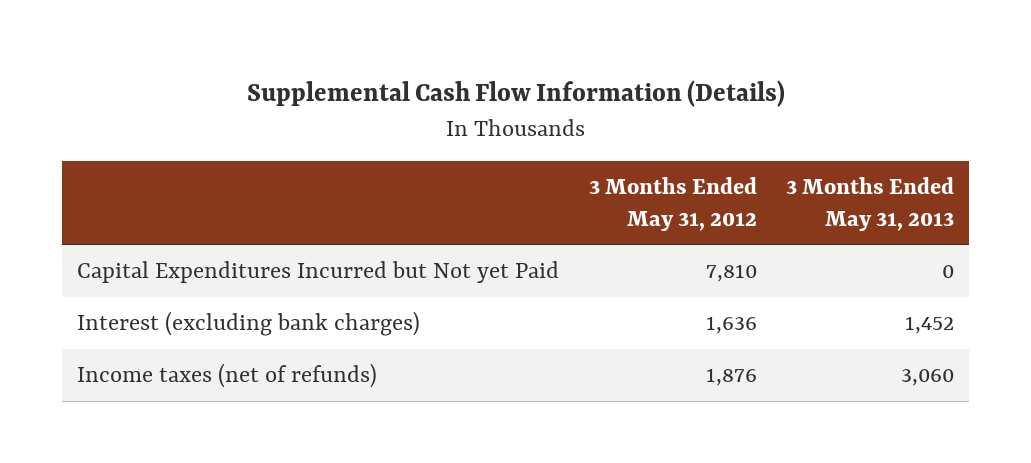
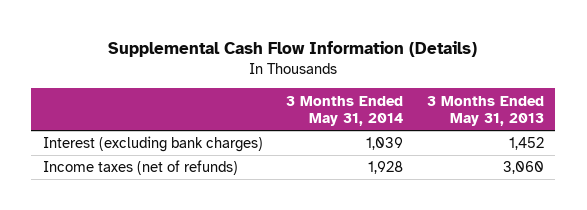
[588,177,757,231] 3 Months Ended May 31, 2012 -> none
none -> [286,95,404,127] 3 Months Ended May 31, 2014
[76,261,559,284] Capital Expenditures Incurred but Not yet Paid -> none

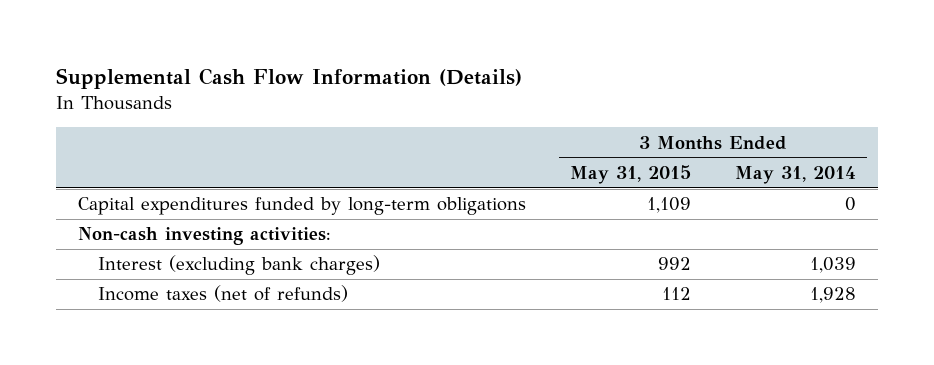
[426,95,544,127] 3 Months Ended May 31, 2013 -> none
none -> [569,165,691,185] May 31, 2015
none -> [77,197,526,216] Capital expenditures funded by long-term obligations
none -> [77,227,331,246] Non-cash investing activities:

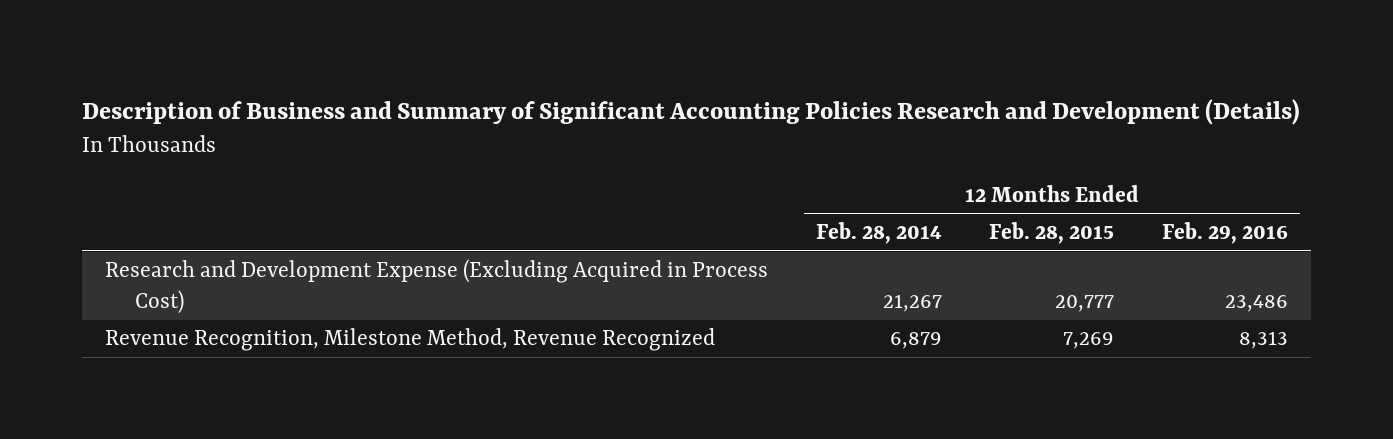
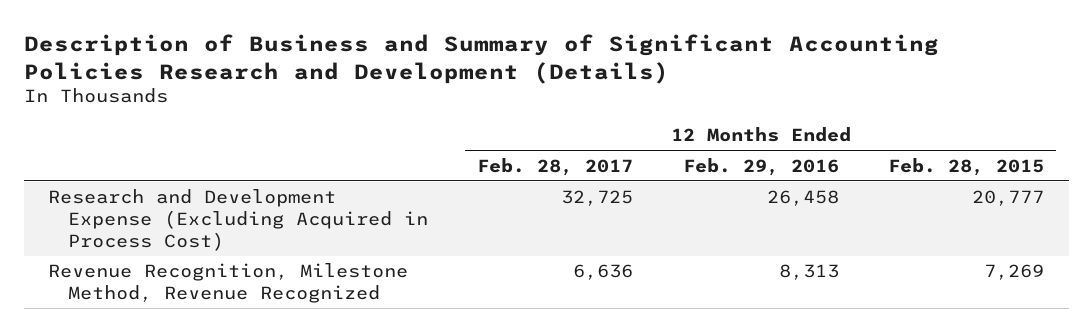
[815,222,942,245] Feb. 28, 2014 -> none
none -> [477,157,634,176] Feb. 28, 2017
[1224,295,1288,313] 23,486 -> [766,190,839,207] 26,458

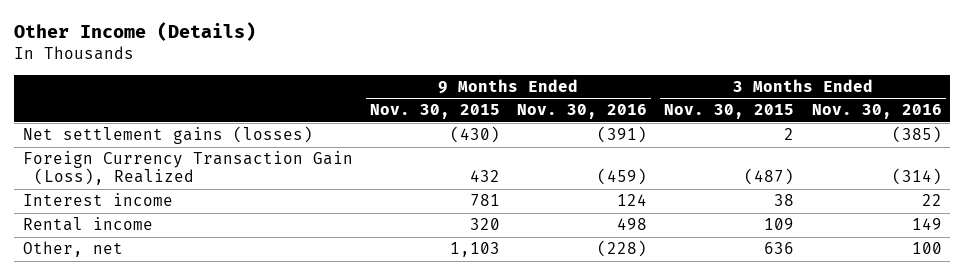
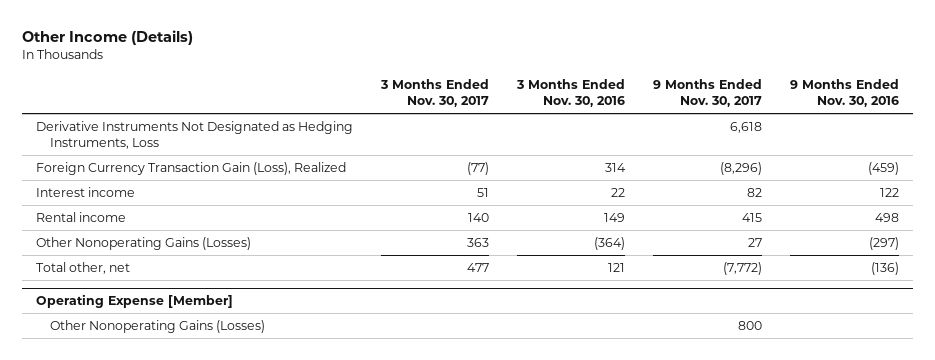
[369,104,500,120] Nov. 30, 2015 -> none
[664,104,795,120] Nov. 30, 2015 -> none
none -> [379,78,489,107] 3 Months Ended Nov. 30, 2017
none -> [652,78,762,107] 9 Months Ended Nov. 30, 2017
[22,126,313,145] Net settlement gains (losses) -> none
none -> [35,121,353,150] Derivative Instruments Not Designated as Hedging Instruments, Loss
[891,168,942,186] (314) -> [604,163,626,173] 314
[617,194,648,207] 124 -> [879,188,899,198] 122
none -> [35,237,251,251] Other Nonoperating Gains (Losses)
[22,241,123,258] Other, net -> [35,262,130,275] Total other, net
[597,240,648,258] (228) -> [870,262,899,276] (136)
[911,242,942,255] 100 -> [607,263,625,273] 121
none -> [35,294,233,309] Operating Expense [Member]
none -> [49,320,265,334] Other Nonoperating Gains (Losses)

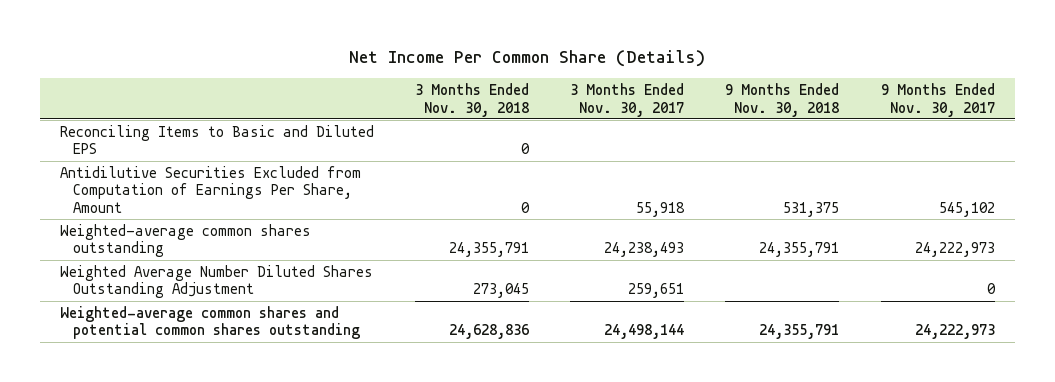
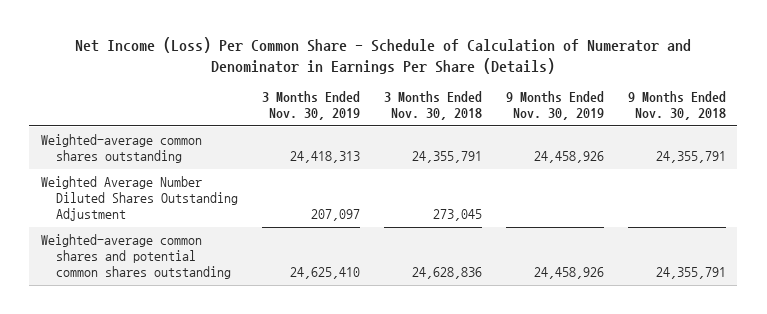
[349,50,706,68] Net Income Per Common Share (Details) -> [75,37,692,74] Net Income (Loss) Per Common Share - Schedule of Calculation of Numerator and Denominator in Earnings Per Share (Details)
[570,82,685,117] 3 Months Ended Nov. 30, 2017 -> none
[880,82,995,117] 9 Months Ended Nov. 30, 2017 -> none
none -> [262,91,361,121] 3 Months Ended Nov. 30, 2019
none -> [505,91,604,121] 9 Months Ended Nov. 30, 2019
[60,124,375,155] Reconciling Items to Basic and Diluted EPS -> none
[60,165,362,214] Antidilutive Securities Excluded from Computation of Earnings Per Share, Amount -> none

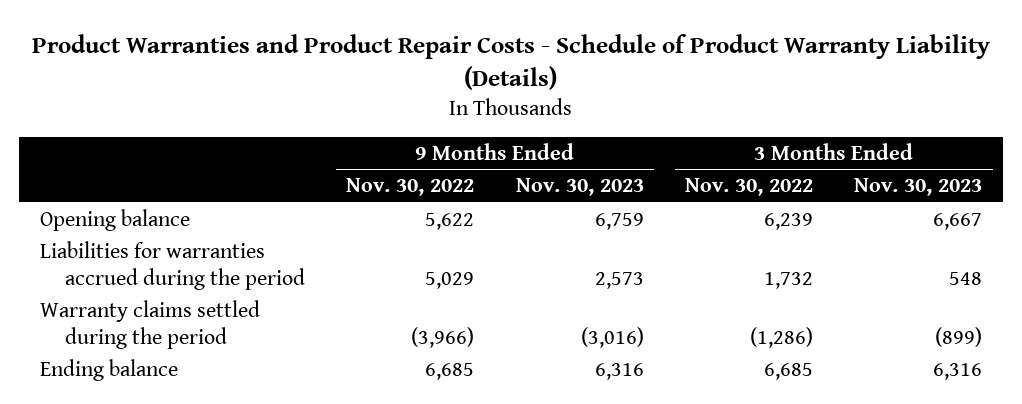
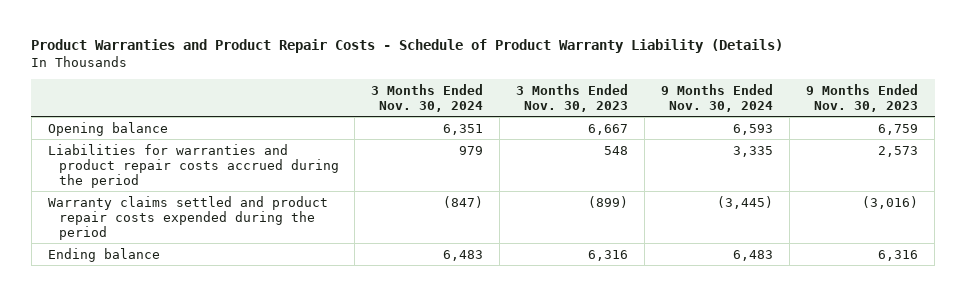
[346,178,475,197] Nov. 30, 2022 -> none
[684,178,813,197] Nov. 30, 2022 -> none
none -> [371,83,484,112] 3 Months Ended Nov. 30, 2024
none -> [661,83,774,112] 9 Months Ended Nov. 30, 2024
[39,240,305,290] Liabilities for warranties accrued during the period -> [47,143,339,188] Liabilities for warranties and product repair costs accrued during the period
[39,299,260,349] Warranty claims settled during the period -> [47,195,328,240] Warranty claims settled and product repair costs expended during the period

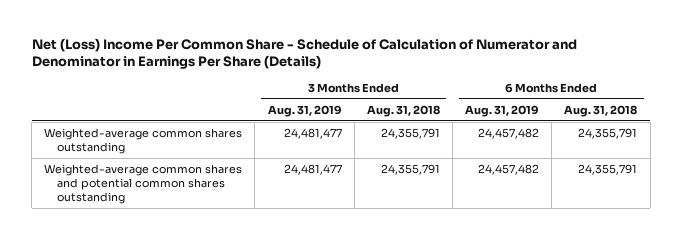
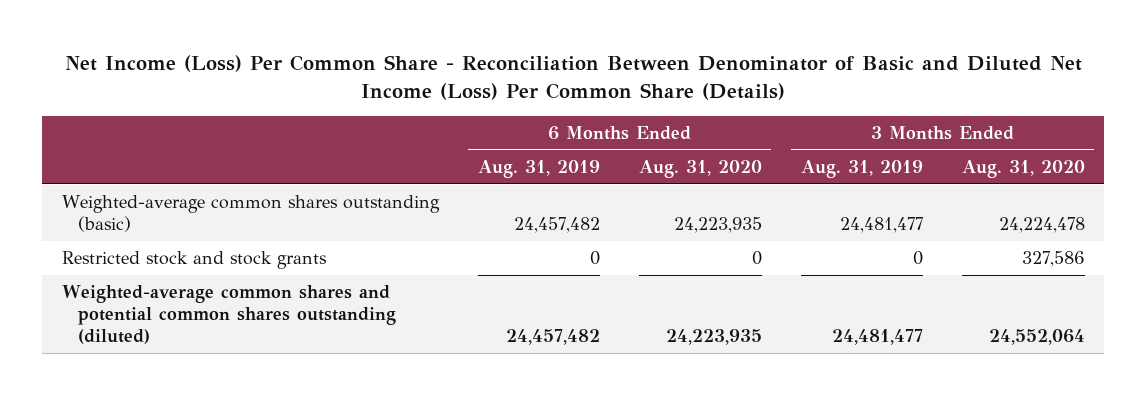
[31,37,577,70] Net (Loss) Income Per Common Share - Schedule of Calculation of Numerator and Denominator in Earnings Per Share (Details) -> [65,55,1083,100] Net Income (Loss) Per Common Share - Reconciliation Between Denominator of Basic and Diluted Net Income (Loss) Per Common Share (Details)
[366,104,440,117] Aug. 31, 2018 -> none
[564,104,638,117] Aug. 31, 2018 -> none
none -> [638,159,762,178] Aug. 31, 2020
none -> [961,159,1085,178] Aug. 31, 2020
[44,127,243,154] Weighted-average common shares outstanding -> [61,195,440,233] Weighted-average common shares outstanding (basic)
none -> [61,251,327,270] Restricted stock and stock grants
[44,163,243,205] Weighted-average common shares and potential common shares outstanding -> [61,285,397,345] Weighted-average common shares and potential common shares outstanding (diluted)

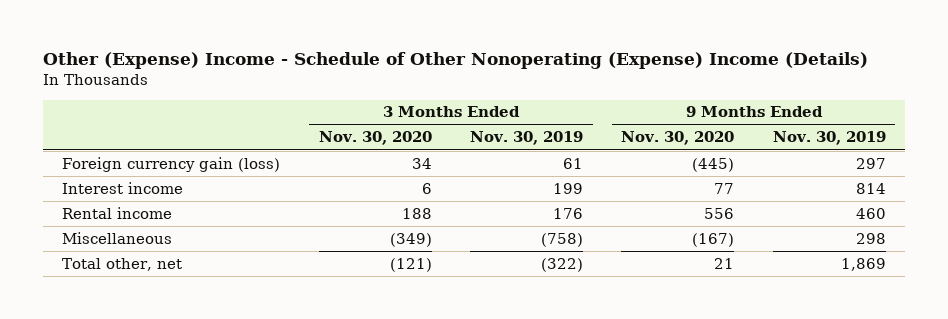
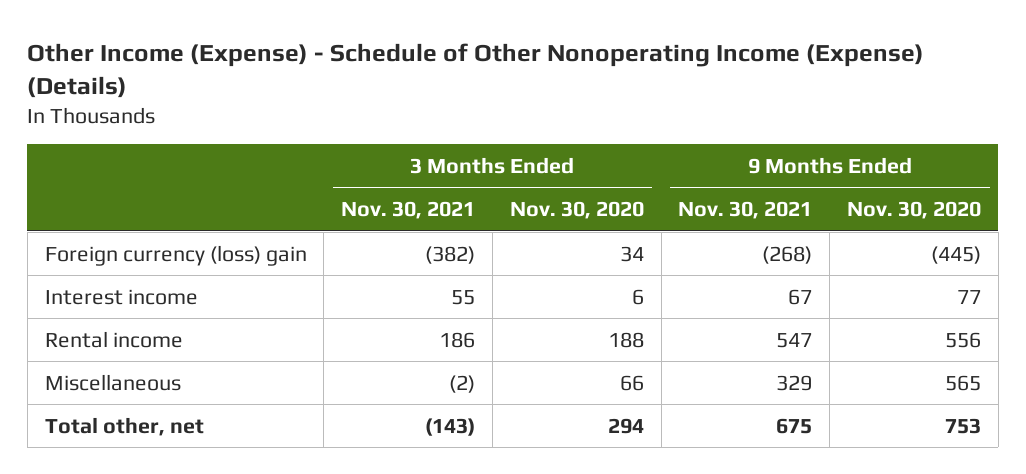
[42,52,868,70] Other (Expense) Income - Schedule of Other Nonoperating (Expense) Income (Details) -> [27,42,925,98] Other Income (Expense) - Schedule of Other Nonoperating Income (Expense) (Details)
[470,131,584,146] Nov. 30, 2019 -> none
[772,131,886,146] Nov. 30, 2019 -> none
none -> [341,201,476,220] Nov. 30, 2021
none -> [678,201,813,220] Nov. 30, 2021
[62,156,281,172] Foreign currency gain (loss) -> [44,244,307,266] Foreign currency (loss) gain
[389,232,432,247] (349) -> [619,374,644,391] 66
[692,232,735,247] (167) -> [944,374,981,391] 565
[389,257,432,272] (121) -> [607,417,644,434] 294
[714,257,735,269] 21 -> [944,417,981,434] 753

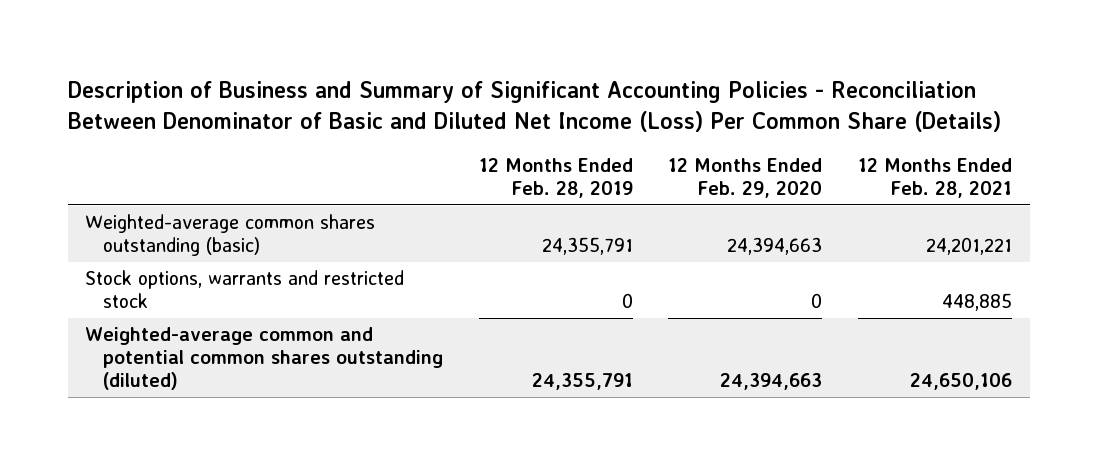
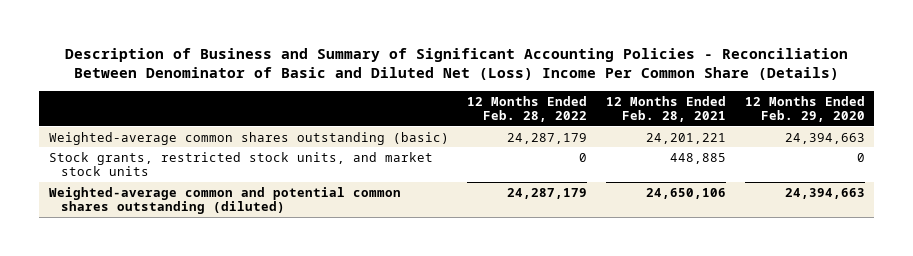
[67,81,1001,133] Description of Business and Summary of Significant Accounting Policies - Reconciliation Between Denominator of Basic and Diluted Net Income (Loss) Per Common Share (Details) -> [64,47,848,81] Description of Business and Summary of Significant Accounting Policies - Reconciliation Between Denominator of Basic and Diluted Net (Loss) Income Per Common Share (Details)
[478,158,633,199] 12 Months Ended Feb. 28, 2019 -> none
none -> [467,95,588,123] 12 Months Ended Feb. 28, 2022
[85,270,405,309] Stock options, warrants and restricted stock -> [48,151,433,177] Stock grants, restricted stock units, and market stock units

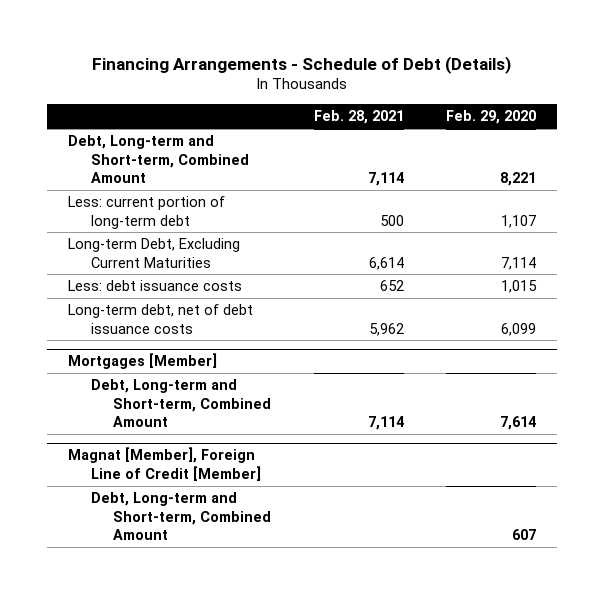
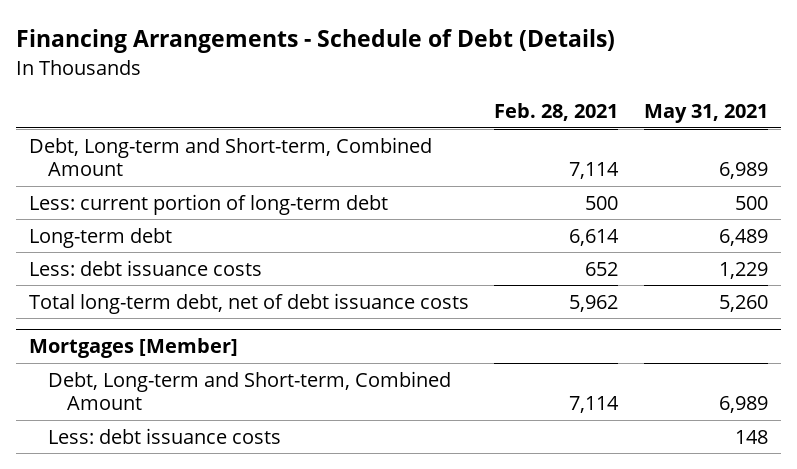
[446,110,537,125] Feb. 29, 2020 -> none
none -> [643,104,768,124] May 31, 2021
[68,238,241,268] Long-term Debt, Excluding Current Maturities -> [29,227,173,248] Long-term debt
[68,304,254,334] Long-term debt, net of debt issuance costs -> [29,292,470,314] Total long-term debt, net of debt issuance costs
[68,447,261,481] Magnat [Member], Foreign Line of Credit [Member] -> none
[90,492,272,540] Debt, Long-term and Short-term, Combined Amount -> none
none -> [47,427,281,444] Less: debt issuance costs

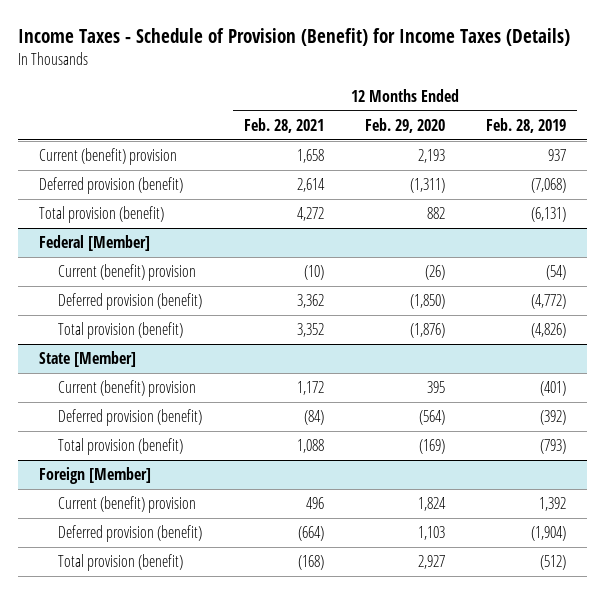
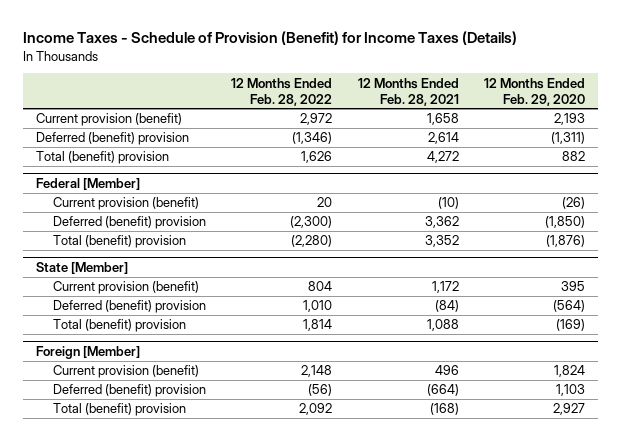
[486,117,567,133] Feb. 28, 2019 -> none
none -> [231,77,333,106] 12 Months Ended Feb. 28, 2022
[38,148,177,166] Current (benefit) provision -> [35,113,182,127] Current provision (benefit)
[38,177,183,195] Deferred provision (benefit) -> [35,132,189,146] Deferred (benefit) provision
[38,206,164,224] Total provision (benefit) -> [35,151,169,165] Total (benefit) provision
[58,264,197,282] Current (benefit) provision -> [52,197,199,211] Current provision (benefit)
[58,293,203,311] Deferred provision (benefit) -> [52,216,206,230] Deferred (benefit) provision
[58,322,184,340] Total provision (benefit) -> [52,235,186,249] Total (benefit) provision
[58,380,197,398] Current (benefit) provision -> [52,281,199,295] Current provision (benefit)
[58,409,203,427] Deferred provision (benefit) -> [52,300,206,314] Deferred (benefit) provision
[58,438,184,456] Total provision (benefit) -> [52,319,186,333] Total (benefit) provision
[58,496,197,514] Current (benefit) provision -> [52,365,199,379] Current provision (benefit)
[58,525,203,543] Deferred provision (benefit) -> [52,384,206,398] Deferred (benefit) provision
[58,554,184,572] Total provision (benefit) -> [52,403,186,417] Total (benefit) provision

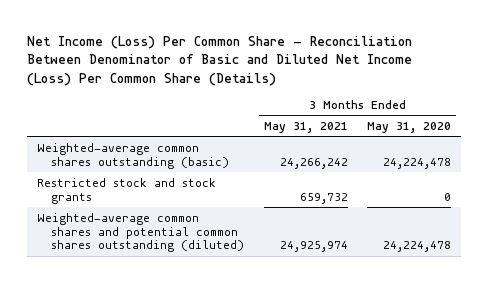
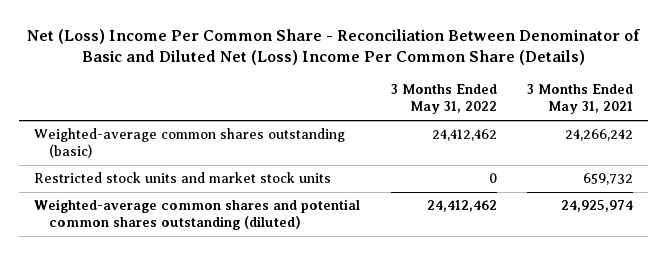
[27,35,413,86] Net Income (Loss) Per Common Share - Reconciliation Between Denominator of Basic and Diluted Net Income (Loss) Per Common Share (Details) -> [26,28,640,66] Net (Loss) Income Per Common Share - Reconciliation Between Denominator of Basic and Diluted Net (Loss) Income Per Common Share (Details)
[367,122,452,134] May 31, 2020 -> none
none -> [390,84,497,115] 3 Months Ended May 31, 2022
[36,177,216,204] Restricted stock and stock grants -> [34,172,332,184] Restricted stock units and market stock units

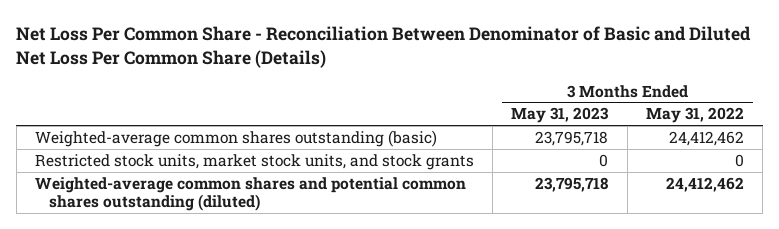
[26,28,640,66] Net (Loss) Income Per Common Share - Reconciliation Between Denominator of Basic and Diluted Net (Loss) Income Per Common Share (Details) -> [16,26,752,69] Net Loss Per Common Share - Reconciliation Between Denominator of Basic and Diluted Net Loss Per Common Share (Details)
[526,84,633,115] 3 Months Ended May 31, 2021 -> none
none -> [511,107,610,124] May 31, 2023
[34,172,332,184] Restricted stock units and market stock units -> [34,153,474,170] Restricted stock units, market stock units, and stock grants

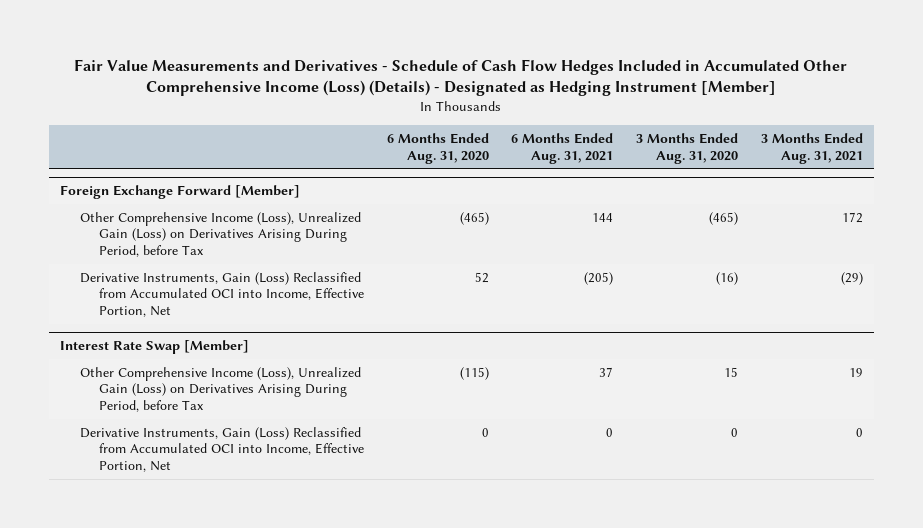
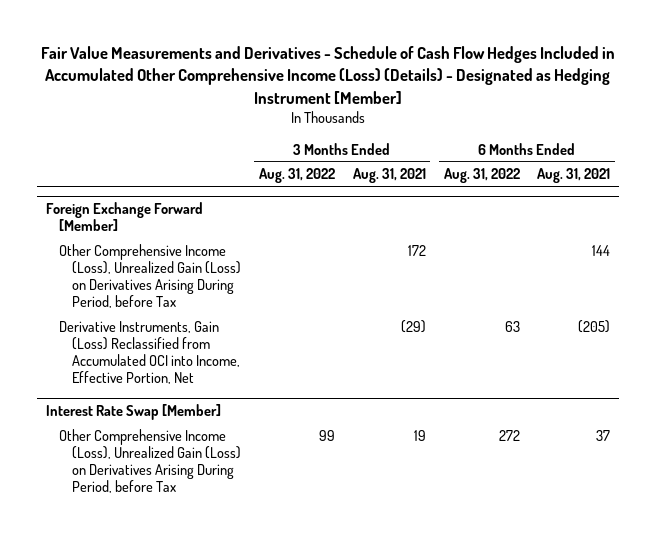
[386,133,489,164] 6 Months Ended Aug. 31, 2020 -> none
[636,133,739,164] 3 Months Ended Aug. 31, 2020 -> none
none -> [258,168,335,184] Aug. 31, 2022
none -> [443,168,520,184] Aug. 31, 2022
[79,426,365,473] Derivative Instruments, Gain (Loss) Reclassified from Accumulated OCI into Income, Effective Portion, Net -> none

